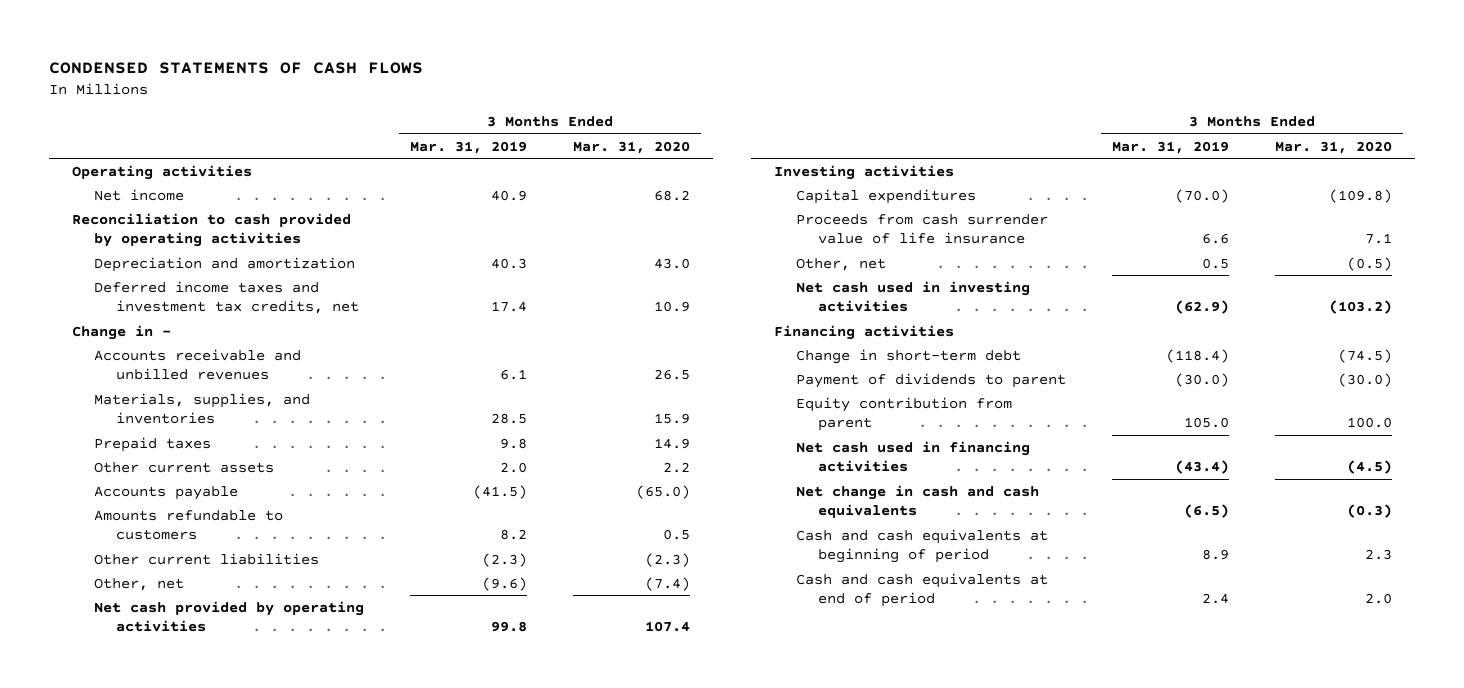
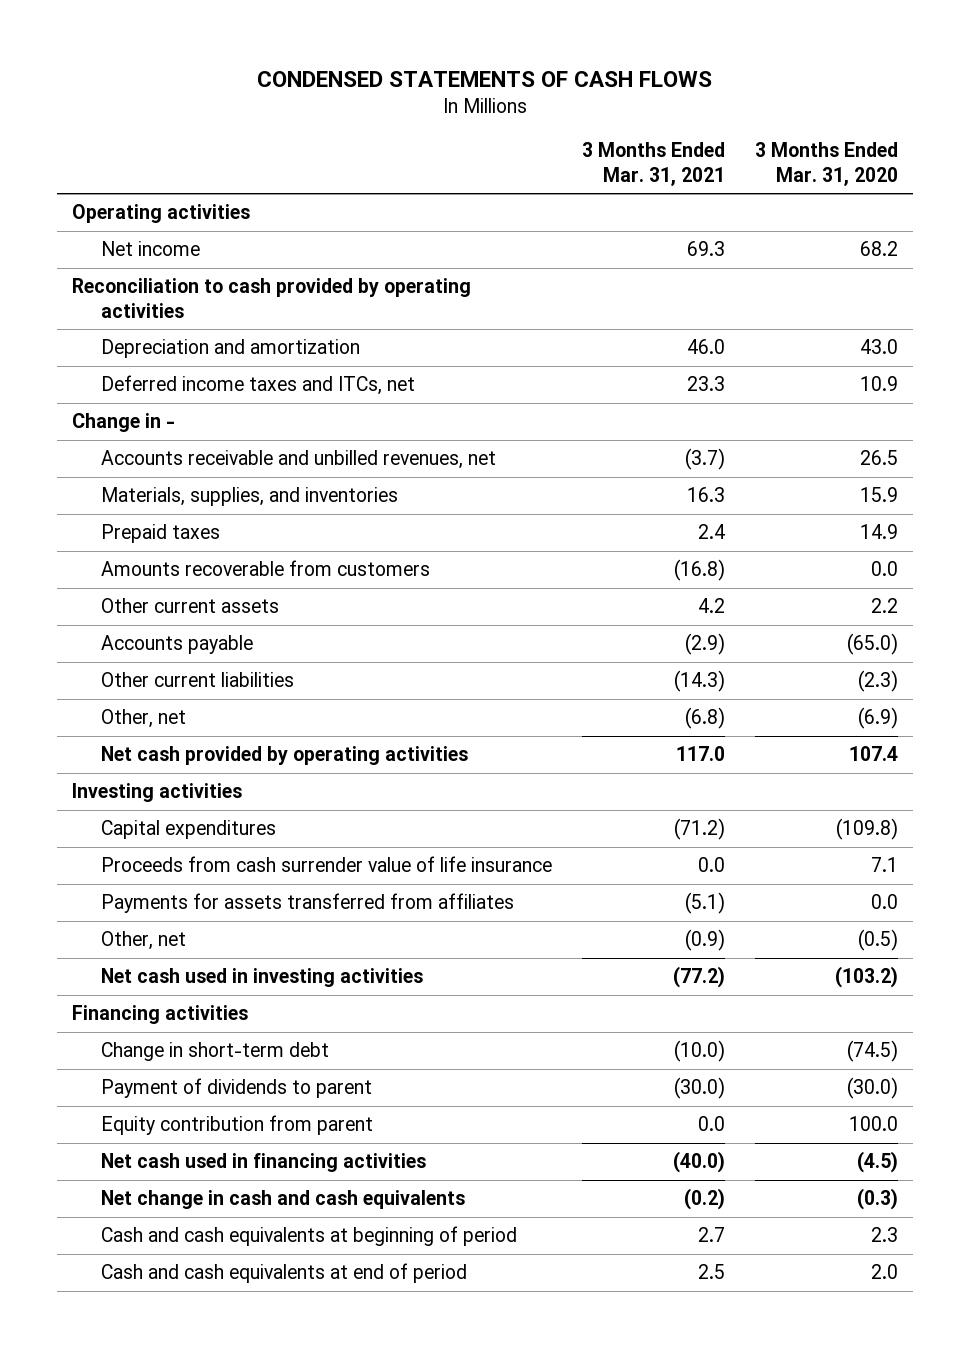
[410,140,528,154] Mar. 31, 2019 -> none
none -> [582,142,726,186] 3 Months Ended Mar. 31, 2021
[94,280,360,315] Deferred income taxes and investment tax credits, net -> [101,375,416,396] Deferred income taxes and ITCs, net
[94,348,302,381] Accounts receivable and unbilled revenues -> [101,450,497,470] Accounts receivable and unbilled revenues, net
none -> [101,560,431,577] Amounts recoverable from customers
[94,509,284,541] Amounts refundable to customers -> none
[644,576,690,591] (7.4) -> [857,707,898,730] (6.9)
none -> [101,893,515,914] Payments for assets transferred from affiliates

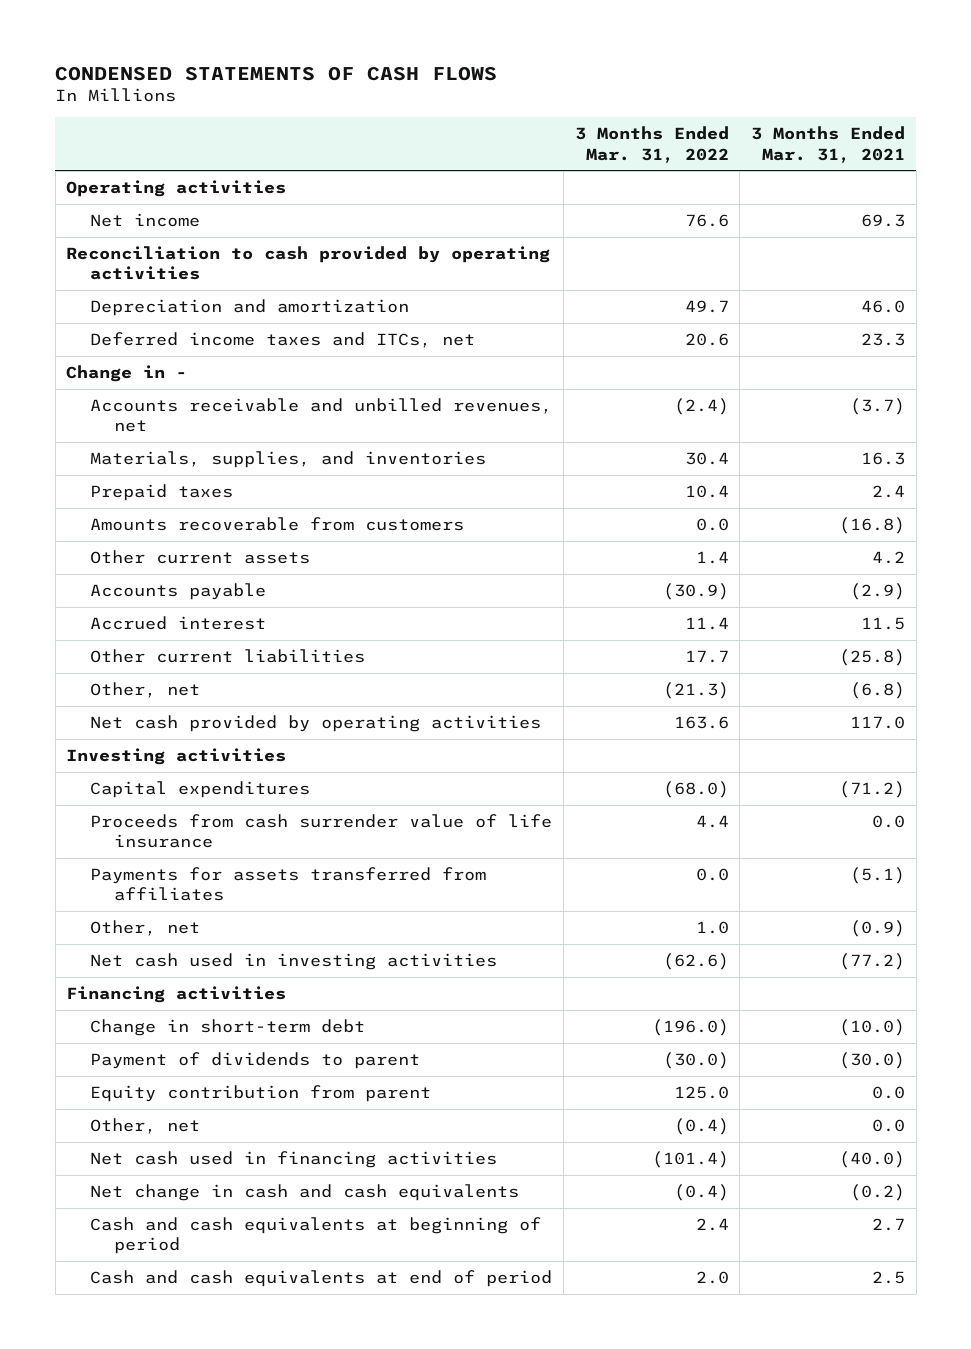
[754,142,898,186] 3 Months Ended Mar. 31, 2020 -> none
none -> [574,126,729,163] 3 Months Ended Mar. 31, 2022
none -> [90,615,267,630] Accrued interest
[674,670,726,693] (14.3) -> [838,648,905,666] (25.8)
none -> [90,1117,201,1134] Other, net

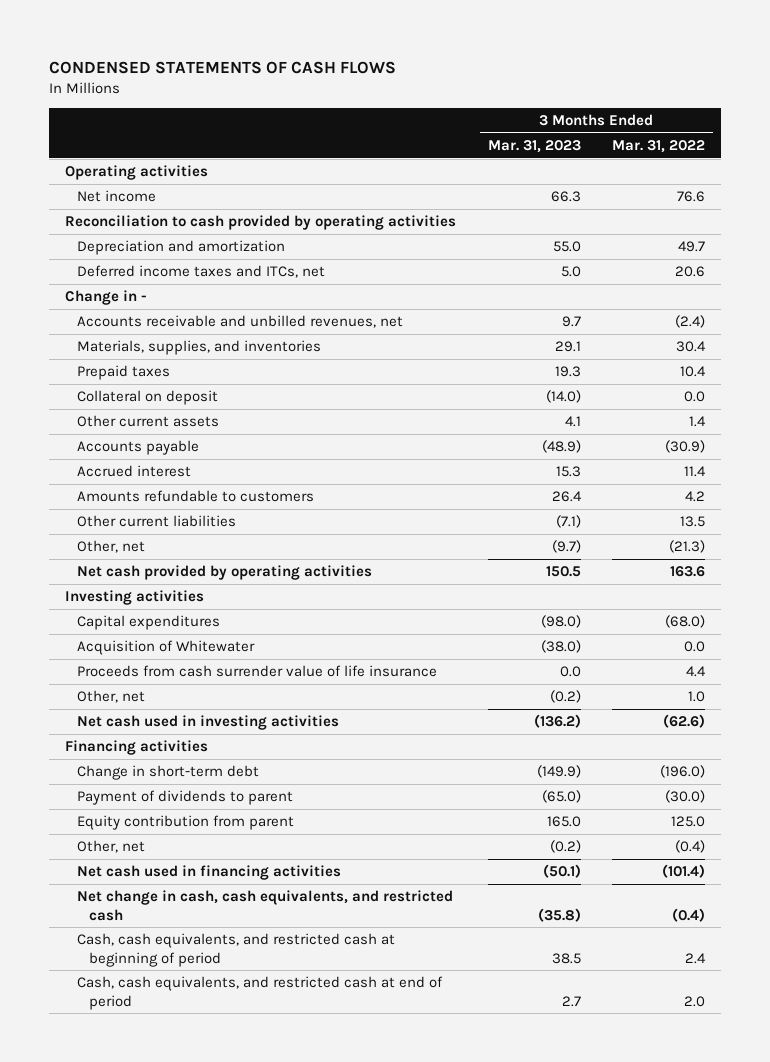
[750,126,905,163] 3 Months Ended Mar. 31, 2021 -> none
none -> [487,140,581,154] Mar. 31, 2023
[90,516,465,531] Amounts recoverable from customers -> none
none -> [77,390,219,406] Collateral on deposit
none -> [77,490,315,503] Amounts refundable to customers
[684,649,729,663] 17.7 -> [679,516,705,528] 13.5
none -> [77,640,256,656] Acquisition of Whitewater
[90,866,487,902] Payments for assets transferred from affiliates -> none
[90,1183,520,1201] Net change in cash and cash equivalents -> [77,890,454,921] Net change in cash, cash equivalents, and restricted cash
[90,1216,542,1255] Cash and cash equivalents at beginning of period -> [77,933,396,967] Cash, cash equivalents, and restricted cash at beginning of period
[90,1269,553,1287] Cash and cash equivalents at end of period -> [77,976,444,1010] Cash, cash equivalents, and restricted cash at end of period

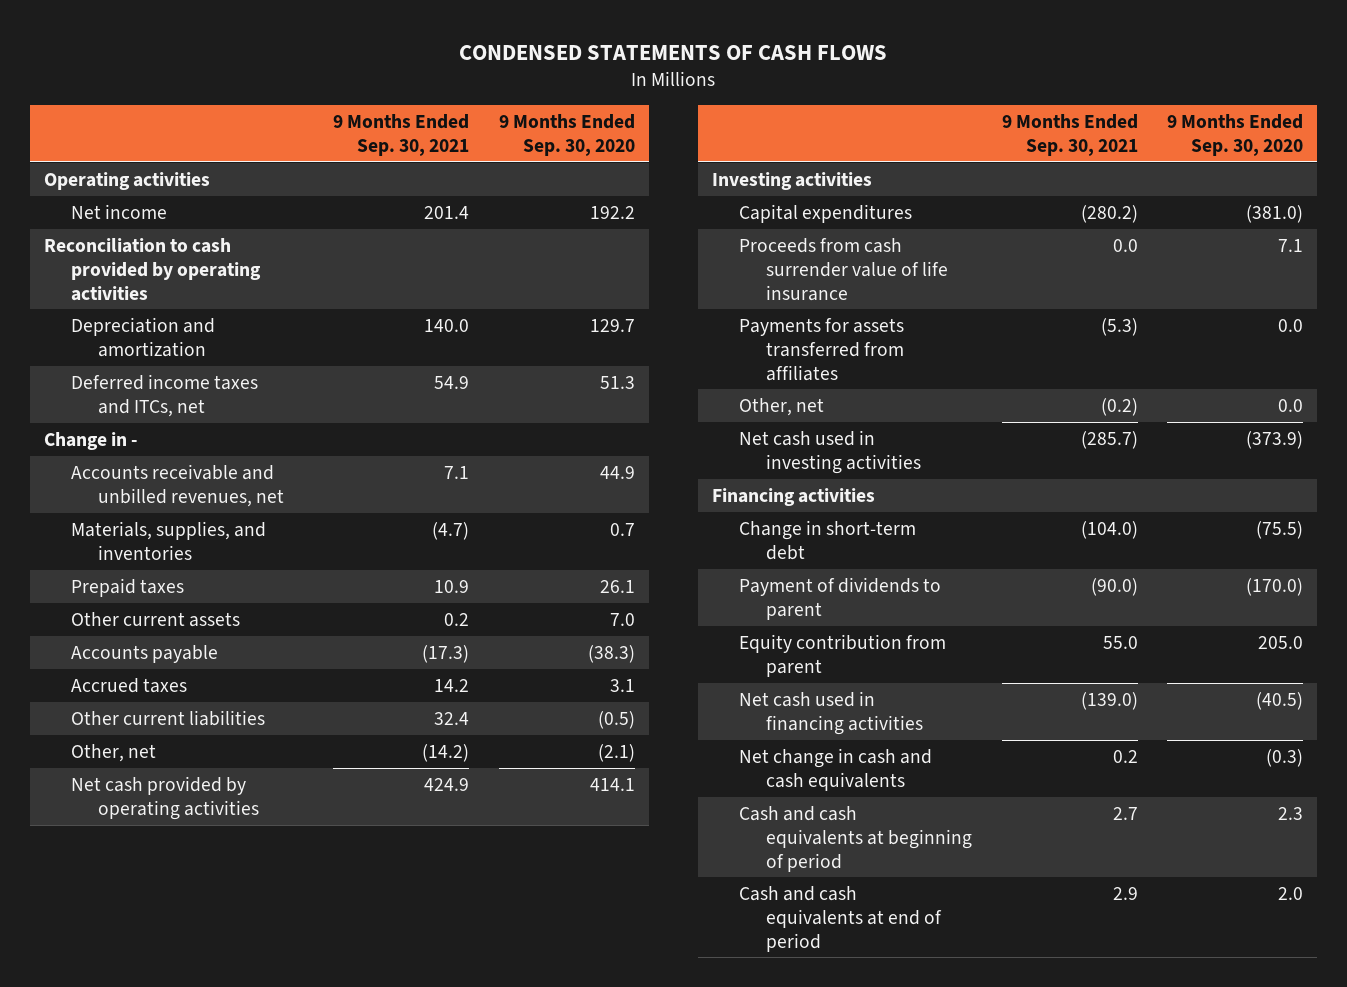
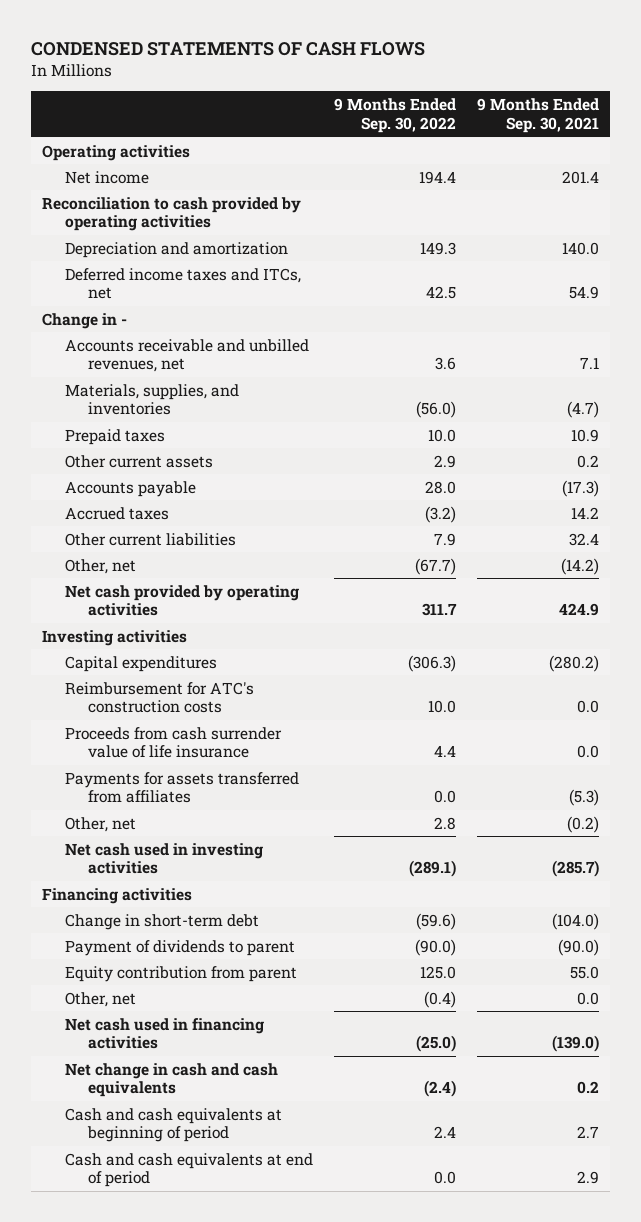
[498,114,635,156] 9 Months Ended Sep. 30, 2020 -> none
none -> [334,98,457,133] 9 Months Ended Sep. 30, 2022
none -> [65,681,255,714] Reimbursement for ATC's construction costs
none -> [65,991,137,1007] Other, net

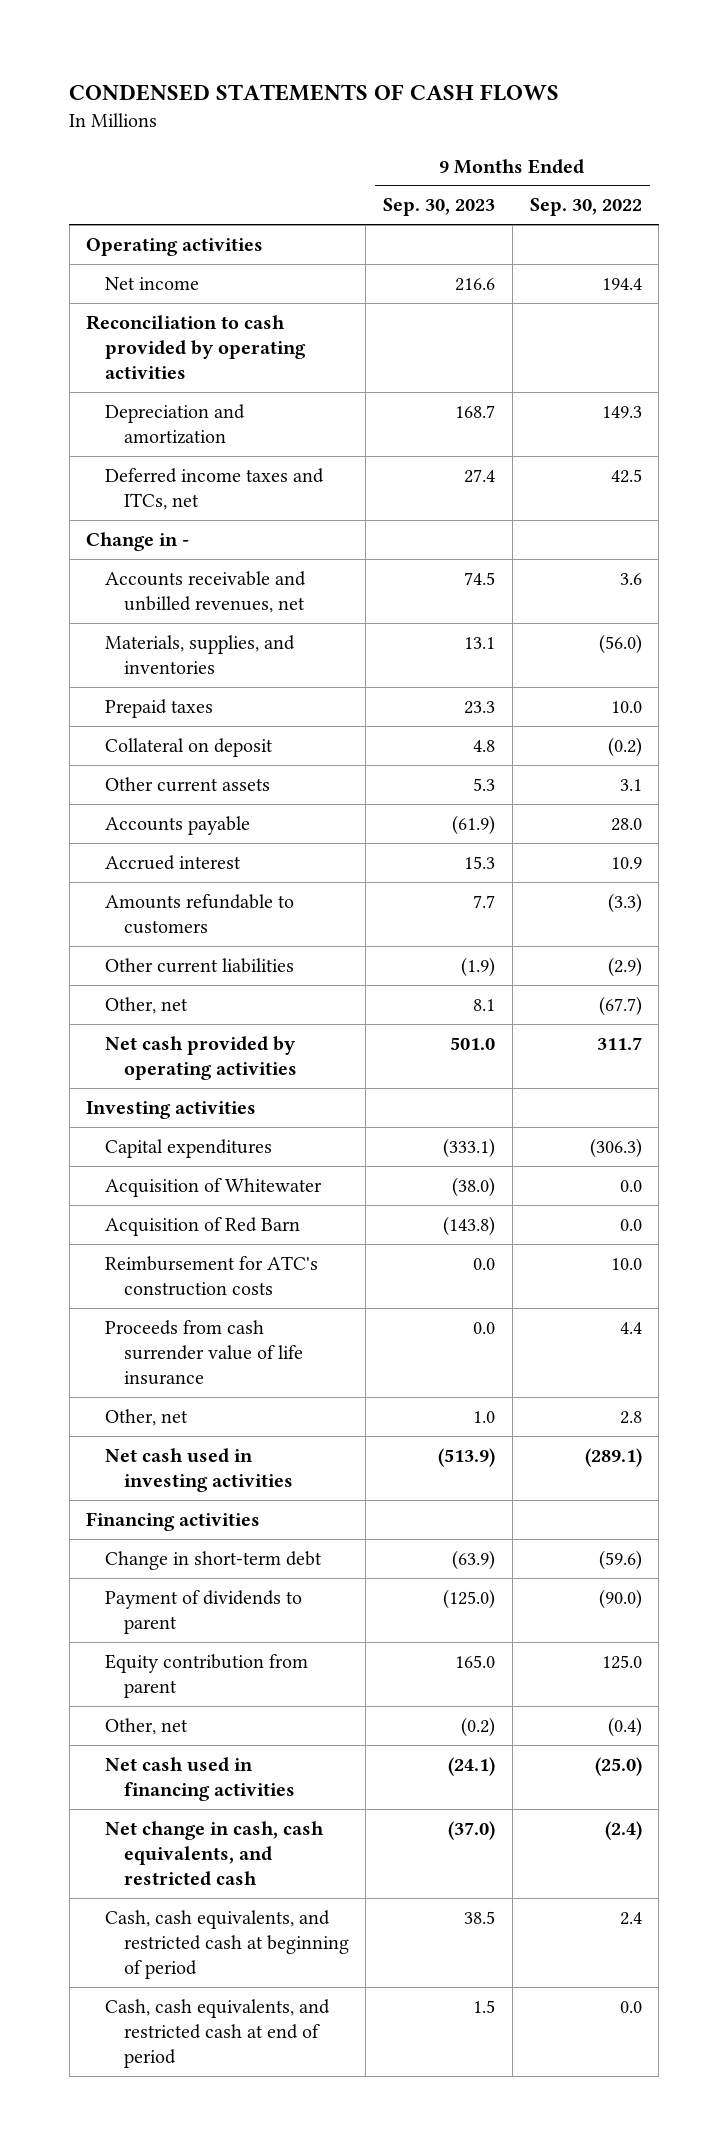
[477,98,600,133] 9 Months Ended Sep. 30, 2021 -> none
none -> [383,198,496,217] Sep. 30, 2023
none -> [105,737,274,757] Collateral on deposit
[434,454,457,468] 2.9 -> [619,778,642,791] 3.1
[65,506,170,520] Accrued taxes -> none
none -> [105,854,242,870] Accrued interest
none -> [105,893,295,935] Amounts refundable to customers
[434,532,457,546] 7.9 -> [607,956,642,977] (2.9)
none -> [105,1177,323,1197] Acquisition of Whitewater
none -> [105,1216,301,1236] Acquisition of Red Barn
[65,771,300,804] Payments for assets transferred from affiliates -> none
[65,1062,279,1098] Net change in cash and cash equivalents -> [105,1820,325,1887] Net change in cash, cash equivalents, and restricted cash
[65,1107,283,1143] Cash and cash equivalents at beginning of period -> [105,1909,349,1980] Cash, cash equivalents, and restricted cash at beginning of period
[65,1152,314,1188] Cash and cash equivalents at end of period -> [105,1998,331,2069] Cash, cash equivalents, and restricted cash at end of period

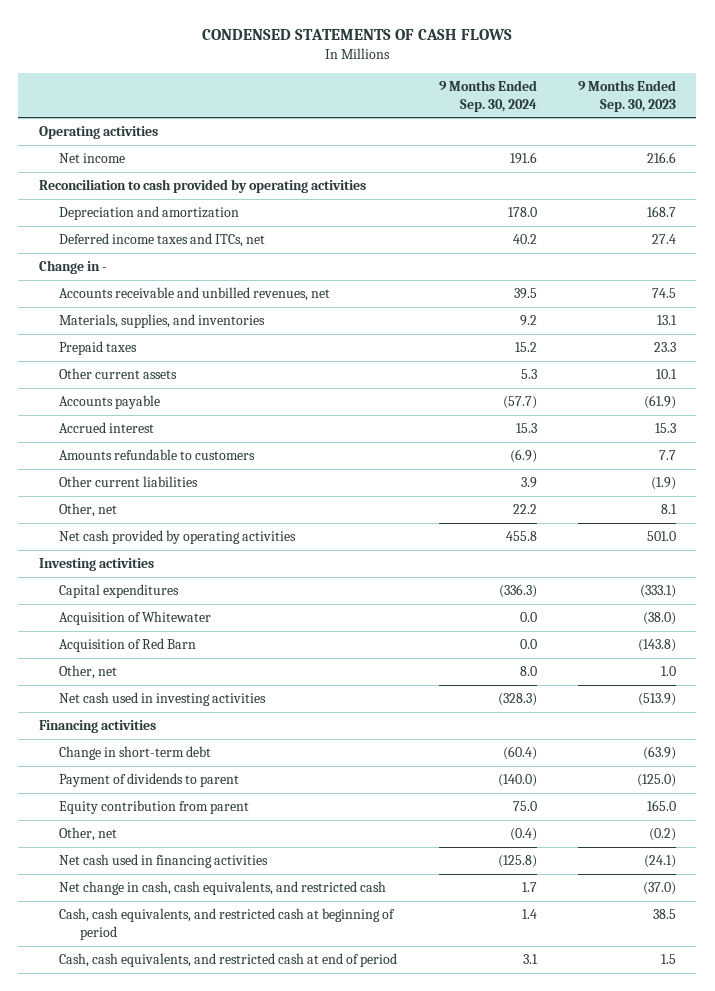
[529,198,642,217] Sep. 30, 2022 -> none
none -> [438,79,537,112] 9 Months Ended Sep. 30, 2024
[105,737,274,757] Collateral on deposit -> none
[473,777,496,791] 5.3 -> [655,369,677,380] 10.1
[105,1255,319,1297] Reimbursement for ATC's construction costs -> none
[105,1319,303,1386] Proceeds from cash surrender value of life insurance -> none

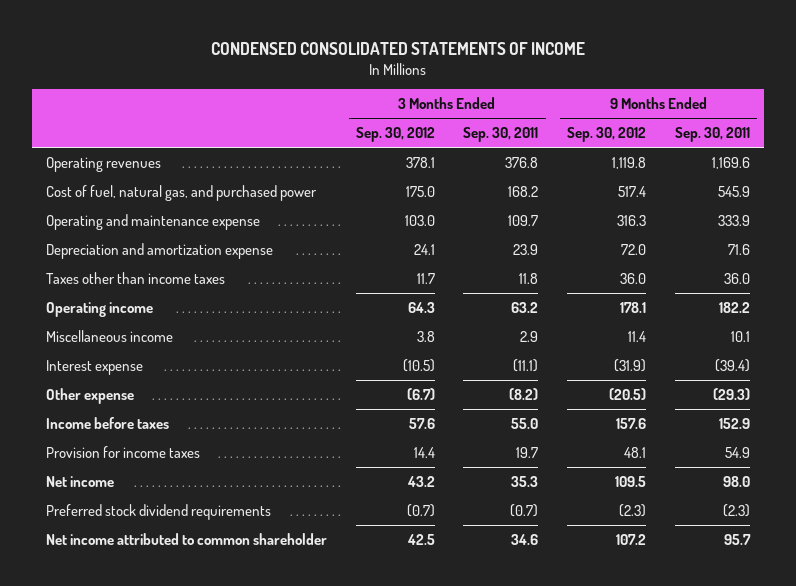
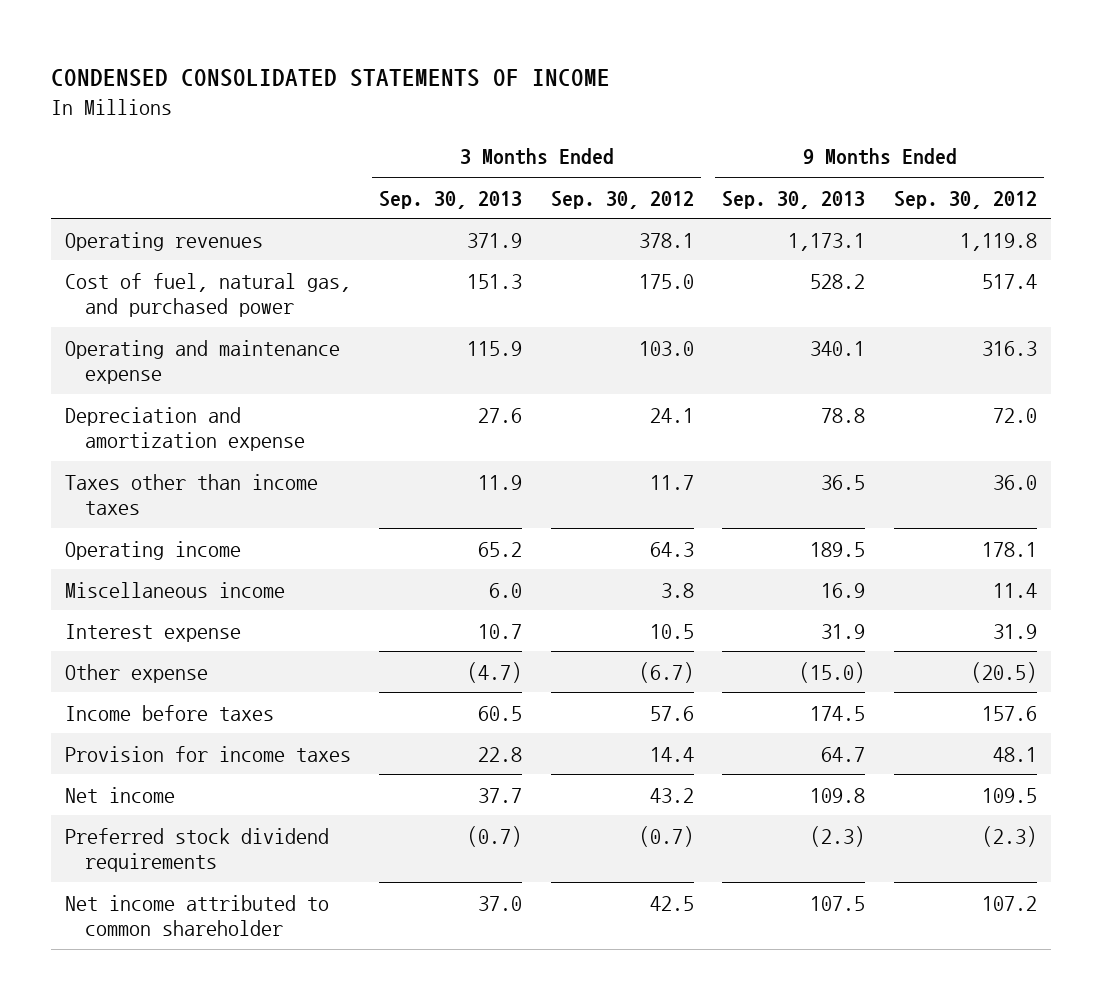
[463,127,539,143] Sep. 30, 2011 -> none
[675,127,751,143] Sep. 30, 2011 -> none
none -> [379,190,523,209] Sep. 30, 2013
none -> [722,190,866,209] Sep. 30, 2013
[402,358,435,372] (10.5) -> [649,623,694,639] 10.5
[614,358,647,372] (31.9) -> [992,623,1037,639] 31.9

